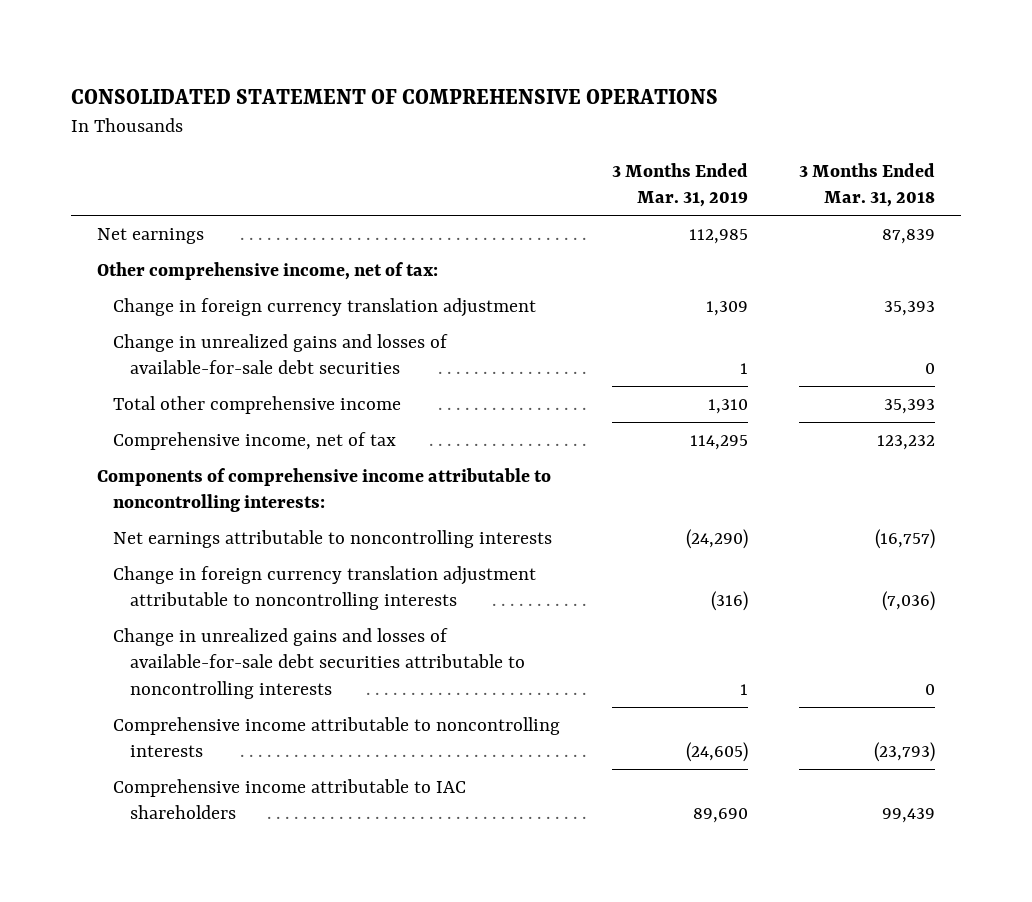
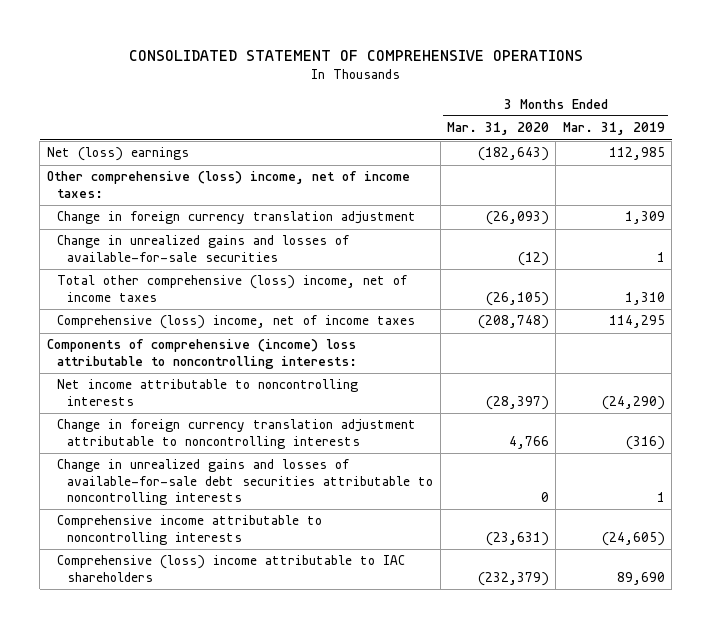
[798,162,935,208] 3 Months Ended Mar. 31, 2018 -> none
none -> [446,122,549,136] Mar. 31, 2020
[96,227,204,244] Net earnings -> [46,147,189,162] Net (loss) earnings
[96,261,438,280] Other comprehensive income, net of tax: -> [46,171,410,198] Other comprehensive (loss) income, net of income taxes:
[113,333,449,375] Change in unrealized gains and losses of available-for-sale debt securities -> [56,235,349,262] Change in unrealized gains and losses of available-for-sale securities
[113,395,402,414] Total other comprehensive income -> [56,275,407,302] Total other comprehensive (loss) income, net of income taxes
[113,431,397,450] Comprehensive income, net of tax -> [56,315,415,330] Comprehensive (loss) income, net of income taxes
[96,467,551,513] Components of comprehensive income attributable to noncontrolling interests: -> [46,339,357,369] Components of comprehensive (income) loss attributable to noncontrolling interests:
[113,529,553,548] Net earnings attributable to noncontrolling interests -> [56,379,358,406] Net income attributable to noncontrolling interests
[113,778,467,820] Comprehensive income attributable to IAC shareholders -> [56,555,405,582] Comprehensive (loss) income attributable to IAC shareholders

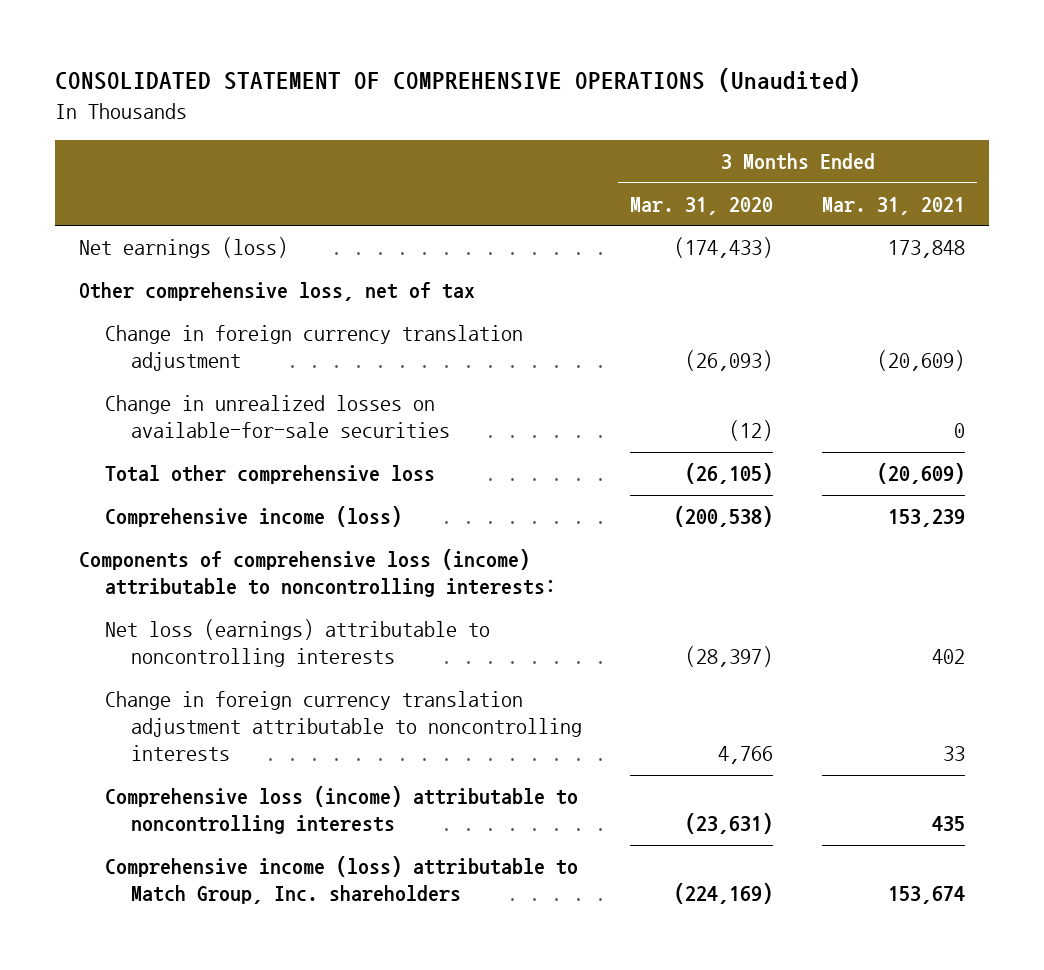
[128,49,583,61] CONSOLIDATED STATEMENT OF COMPREHENSIVE OPERATIONS -> [54,68,861,93] CONSOLIDATED STATEMENT OF COMPREHENSIVE OPERATIONS (Unaudited)
[562,122,665,136] Mar. 31, 2019 -> none
none -> [821,196,965,215] Mar. 31, 2021
[46,147,189,162] Net (loss) earnings -> [78,237,288,259] Net earnings (loss)
[477,147,549,162] (182,643) -> [674,237,774,259] (174,433)
[46,171,410,198] Other comprehensive (loss) income, net of income taxes: -> [78,282,475,302] Other comprehensive loss, net of tax
[56,235,349,262] Change in unrealized gains and losses of available-for-sale securities -> [104,395,450,439] Change in unrealized losses on available-for-sale securities
[56,275,407,302] Total other comprehensive (loss) income, net of income taxes -> [104,465,435,485] Total other comprehensive loss
[56,315,415,330] Comprehensive (loss) income, net of income taxes -> [104,506,402,528] Comprehensive income (loss)
[477,315,549,330] (208,748) -> [674,506,774,528] (200,538)
[46,339,357,369] Components of comprehensive (income) loss attributable to noncontrolling interests: -> [78,549,556,598] Components of comprehensive loss (income) attributable to noncontrolling interests:
[56,379,358,406] Net income attributable to noncontrolling interests -> [104,619,490,668] Net loss (earnings) attributable to noncontrolling interests
[56,459,434,505] Change in unrealized gains and losses of available-for-sale debt securities attributable to noncontrolling interests -> none
[56,515,322,545] Comprehensive income attributable to noncontrolling interests -> [104,786,578,835] Comprehensive loss (income) attributable to noncontrolling interests
[56,555,405,582] Comprehensive (loss) income attributable to IAC shareholders -> [104,856,578,905] Comprehensive income (loss) attributable to Match Group, Inc. shareholders
[477,571,549,586] (232,379) -> [674,883,774,905] (224,169)

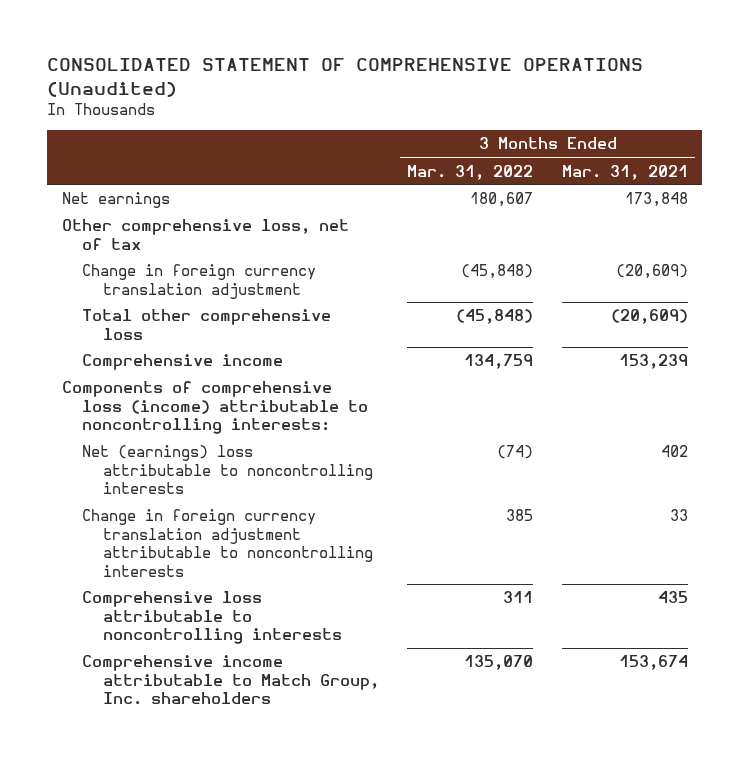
[630,196,774,215] Mar. 31, 2020 -> none
none -> [407,164,534,180] Mar. 31, 2022
[78,237,288,259] Net earnings (loss) -> [61,192,170,209] Net earnings
[104,395,450,439] Change in unrealized losses on available-for-sale securities -> none
[104,506,402,528] Comprehensive income (loss) -> [82,354,284,371] Comprehensive income
[104,619,490,668] Net loss (earnings) attributable to noncontrolling interests -> [82,445,374,495] Net (earnings) loss attributable to noncontrolling interests
[104,786,578,835] Comprehensive loss (income) attributable to noncontrolling interests -> [82,591,343,645] Comprehensive loss attributable to noncontrolling interests
[104,856,578,905] Comprehensive income (loss) attributable to Match Group, Inc. shareholders -> [82,655,380,706] Comprehensive income attributable to Match Group, Inc. shareholders

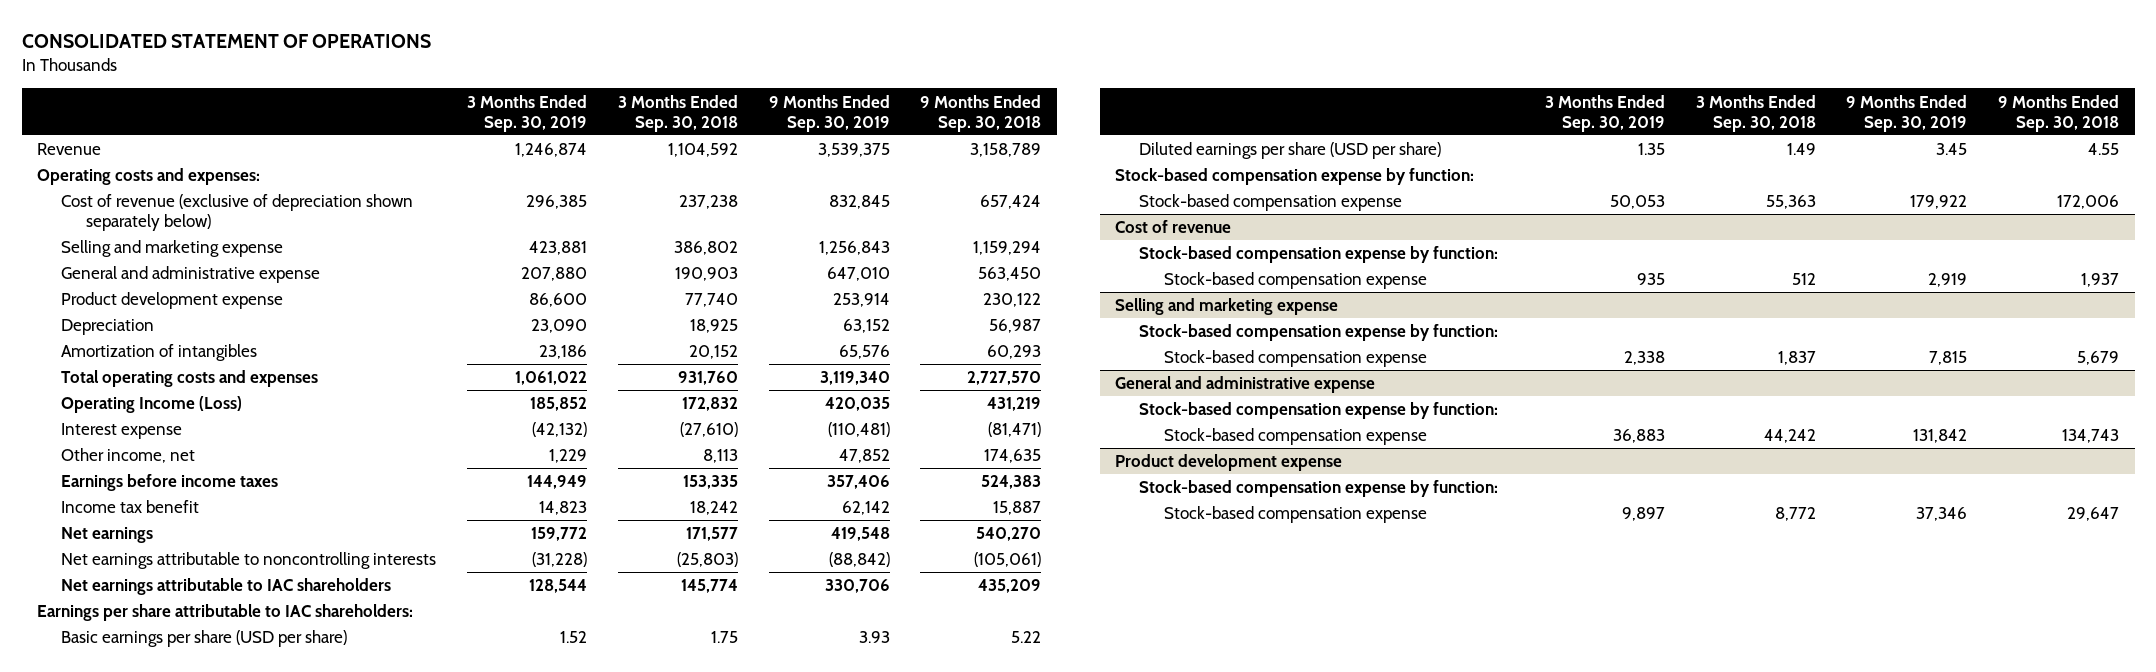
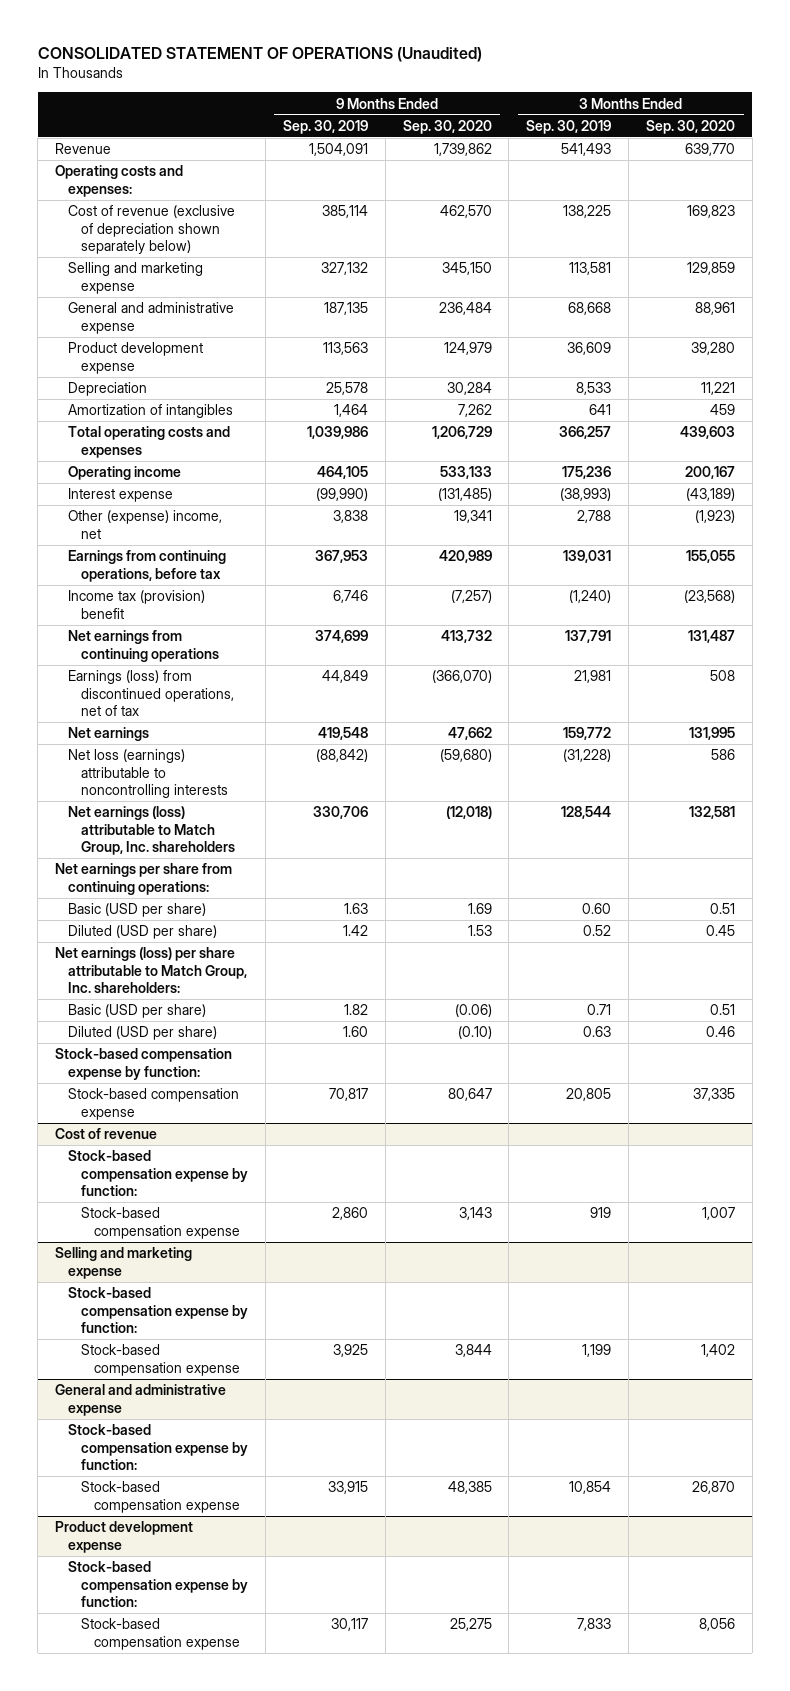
[21,34,431,49] CONSOLIDATED STATEMENT OF OPERATIONS -> [37,47,482,63] CONSOLIDATED STATEMENT OF OPERATIONS (Unaudited)
[617,94,738,132] 3 Months Ended Sep. 30, 2018 -> none
[920,94,1042,132] 9 Months Ended Sep. 30, 2018 -> none
none -> [402,119,492,134] Sep. 30, 2020
none -> [645,119,735,134] Sep. 30, 2020
[515,143,588,158] 1,246,874 -> [561,143,612,157] 541,493
[817,143,890,158] 3,539,375 -> [308,143,368,157] 1,504,091
[526,195,588,210] 296,385 -> [563,205,612,219] 138,225
[828,195,890,210] 832,845 -> [321,205,368,219] 385,114
[529,241,588,256] 423,881 -> [569,262,612,276] 113,581
[818,241,890,256] 1,256,843 -> [320,262,368,276] 327,132
[521,267,588,282] 207,880 -> [568,302,612,316] 68,668
[826,267,890,282] 647,010 -> [323,302,368,316] 187,135
[529,293,588,308] 86,600 -> [567,342,612,356] 36,609
[832,293,890,308] 253,914 -> [322,342,368,356] 113,563
[531,319,588,334] 23,090 -> [576,382,612,396] 8,533
[842,319,890,334] 63,152 -> [325,382,368,396] 25,578
[539,345,588,360] 23,186 -> [589,404,612,416] 641
[838,345,890,360] 65,576 -> [333,404,368,418] 1,464
[515,371,588,386] 1,061,022 -> [559,426,612,440] 366,257
[819,371,890,386] 3,119,340 -> [306,426,368,440] 1,039,986
[61,396,243,414] Operating Income (Loss) -> [68,466,182,481] Operating income
[530,397,588,412] 185,852 -> [562,466,612,480] 175,236
[824,397,890,412] 420,035 -> [316,466,368,480] 464,105
[532,422,588,438] (42,132) -> [560,488,612,502] (38,993)
[827,422,890,438] (110,481) -> [315,488,368,502] (99,990)
[61,448,196,464] Other income, net -> [68,510,223,539] Other (expense) income, net
[549,449,588,464] 1,229 -> [577,510,612,524] 2,788
[838,449,890,464] 47,852 -> [332,510,368,524] 3,838
[61,474,279,492] Earnings before income taxes -> [68,550,227,582] Earnings from continuing operations, before tax
[527,475,588,490] 144,949 -> [563,550,612,564] 139,031
[826,475,890,490] 357,406 -> [314,550,368,564] 367,953
[61,500,200,514] Income tax benefit -> [68,590,206,619] Income tax (provision) benefit
[539,501,588,516] 14,823 -> [569,590,612,604] (1,240)
[841,501,890,516] 62,142 -> [332,590,368,604] 6,746
none -> [68,630,220,662] Net earnings from continuing operations
none -> [68,670,235,717] Earnings (loss) from discontinued operations, net of tax
[61,552,437,570] Net earnings attributable to noncontrolling interests -> [68,749,229,799] Net loss (earnings) attributable to noncontrolling interests
[61,578,392,596] Net earnings attributable to IAC shareholders -> [68,806,236,856] Net earnings (loss) attributable to Match Group, Inc. shareholders
none -> [54,863,232,895] Net earnings per share from continuing operations:
none -> [68,903,207,918] Basic (USD per share)
none -> [68,925,218,940] Diluted (USD per share)
[37,604,414,622] Earnings per share attributable to IAC shareholders: -> [54,947,248,994] Net earnings (loss) per share attributable to Match Group, Inc. shareholders:
[61,630,348,648] Basic earnings per share (USD per share) -> [68,1004,207,1019] Basic (USD per share)
[560,631,588,644] 1.52 -> [587,1004,612,1016] 0.71
[858,631,890,644] 3.93 -> [343,1004,368,1016] 1.82
[1139,142,1442,160] Diluted earnings per share (USD per share) -> [68,1026,218,1041] Diluted (USD per share)
[1637,143,1665,156] 1.35 -> [583,1026,612,1038] 0.63
[1936,143,1968,156] 3.45 -> [342,1026,368,1038] 1.60
[1609,195,1665,210] 50,053 -> [566,1088,612,1102] 20,805
[1910,195,1968,210] 179,922 -> [328,1088,368,1102] 70,817
[1636,273,1665,286] 935 -> [590,1207,612,1219] 919
[1928,273,1968,288] 2,919 -> [331,1207,368,1221] 2,860
[1623,351,1665,366] 2,338 -> [582,1344,612,1358] 1,199
[1929,351,1968,366] 7,815 -> [332,1344,368,1358] 3,925
[1612,429,1665,444] 36,883 -> [569,1481,612,1495] 10,854
[1913,429,1968,444] 131,842 -> [327,1481,368,1495] 33,915
[1621,507,1665,522] 9,897 -> [577,1618,612,1632] 7,833
[1916,507,1968,522] 37,346 -> [330,1618,368,1632] 30,117

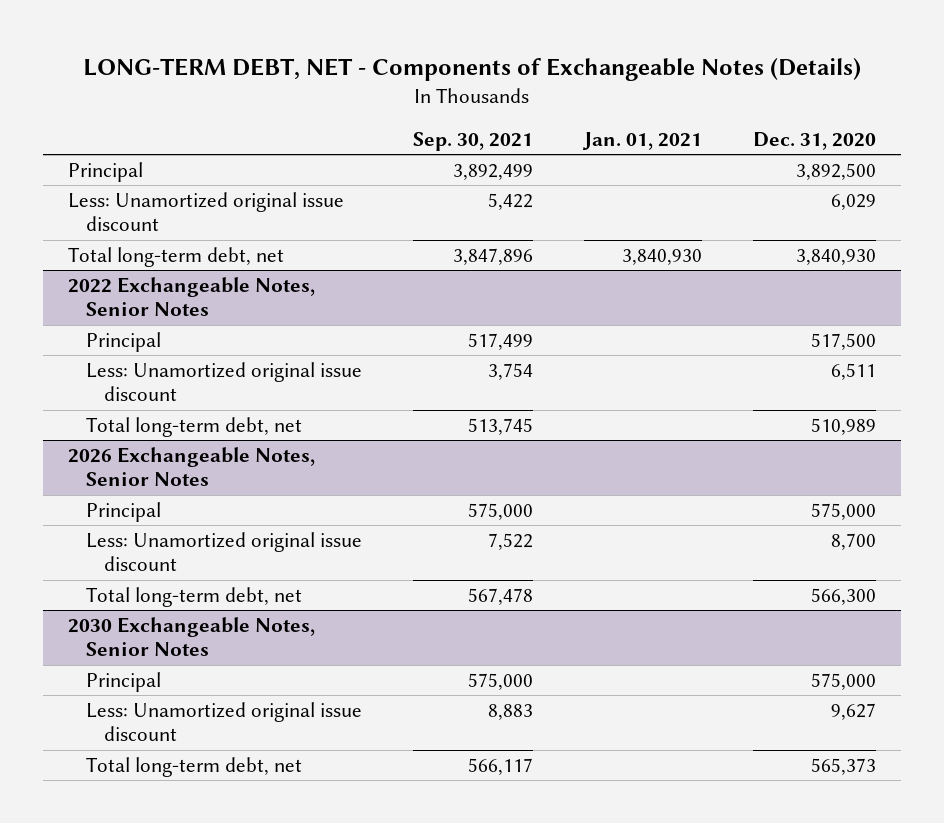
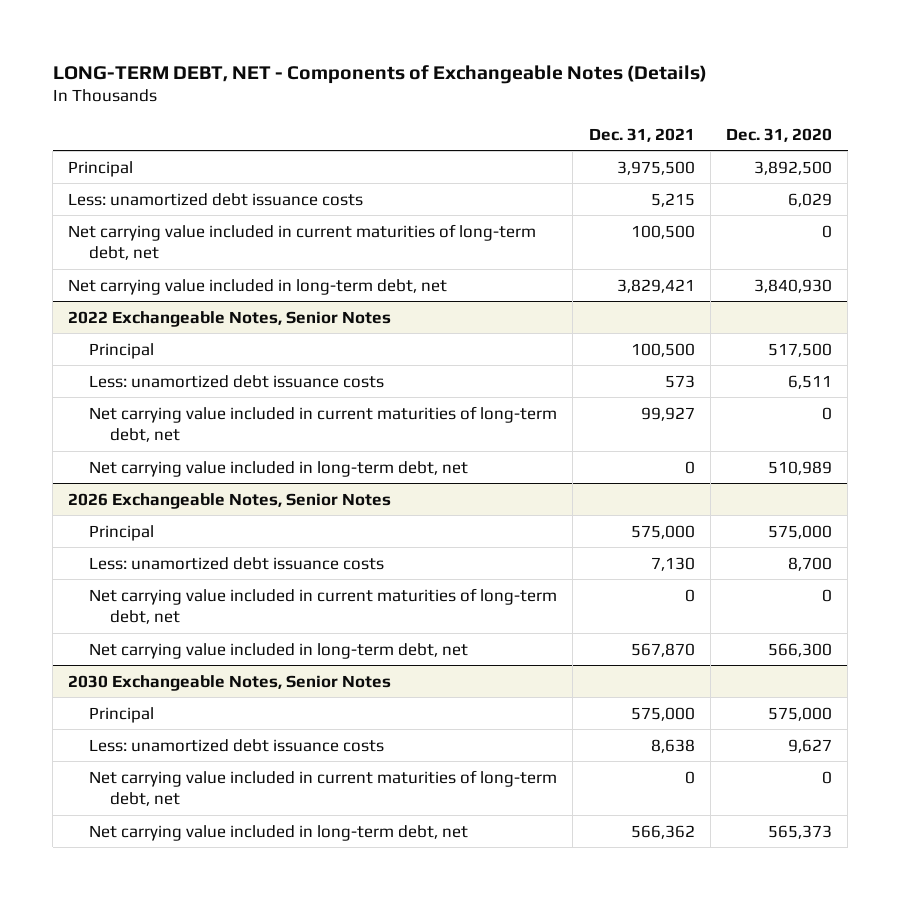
[412,132,533,152] Sep. 30, 2021 -> none
[581,132,702,151] Jan. 01, 2021 -> none
none -> [588,127,695,142] Dec. 31, 2021
[68,191,345,232] Less: Unamortized original issue discount -> [68,192,364,206] Less: unamortized debt issuance costs
none -> [68,223,537,261] Net carrying value included in current maturities of long-term debt, net
[68,246,285,267] Total long-term debt, net -> [68,278,448,295] Net carrying value included in long-term debt, net
[85,361,362,402] Less: Unamortized original issue discount -> [89,374,385,388] Less: unamortized debt issuance costs
none -> [89,405,558,443] Net carrying value included in current maturities of long-term debt, net
[85,416,302,437] Total long-term debt, net -> [89,460,469,477] Net carrying value included in long-term debt, net
[85,531,362,572] Less: Unamortized original issue discount -> [89,556,385,570] Less: unamortized debt issuance costs
none -> [89,587,558,625] Net carrying value included in current maturities of long-term debt, net
[85,586,302,607] Total long-term debt, net -> [89,642,469,659] Net carrying value included in long-term debt, net
[85,701,362,742] Less: Unamortized original issue discount -> [89,738,385,752] Less: unamortized debt issuance costs
none -> [89,769,558,807] Net carrying value included in current maturities of long-term debt, net
[85,756,302,777] Total long-term debt, net -> [89,824,469,841] Net carrying value included in long-term debt, net

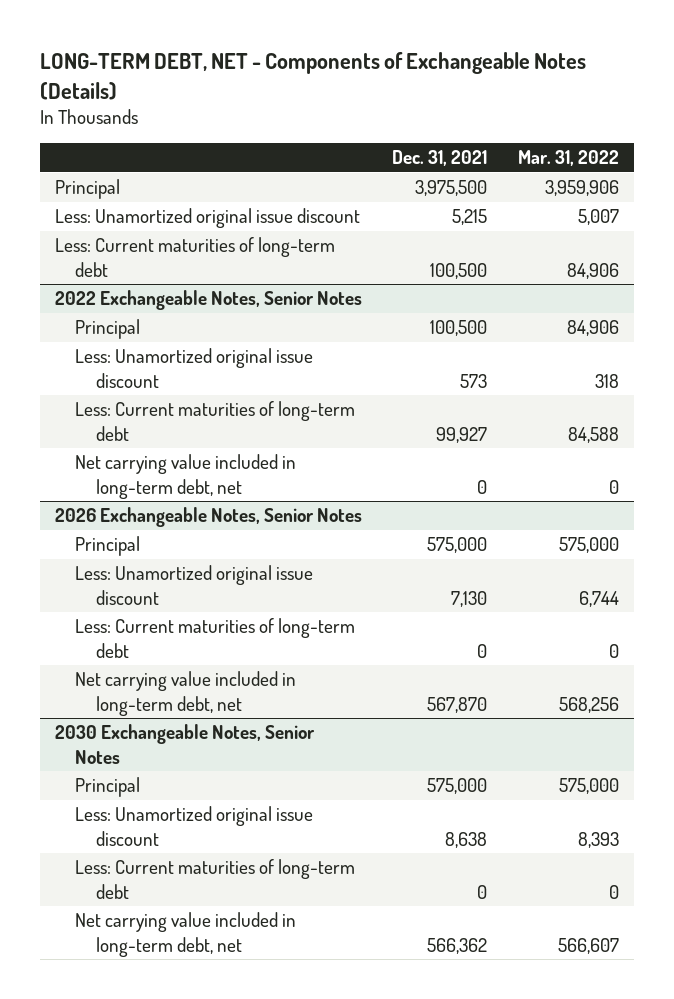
[725,127,832,142] Dec. 31, 2020 -> none
none -> [517,150,619,167] Mar. 31, 2022
[68,278,448,295] Net carrying value included in long-term debt, net -> none
[68,192,364,206] Less: unamortized debt issuance costs -> [55,208,361,229] Less: Unamortized original issue discount
[68,223,537,261] Net carrying value included in current maturities of long-term debt, net -> [55,237,336,277] Less: Current maturities of long-term debt
[89,374,385,388] Less: unamortized debt issuance costs -> [75,348,314,388] Less: Unamortized original issue discount
[89,405,558,443] Net carrying value included in current maturities of long-term debt, net -> [75,401,356,441] Less: Current maturities of long-term debt
[89,556,385,570] Less: unamortized debt issuance costs -> [75,565,314,605] Less: Unamortized original issue discount
[89,587,558,625] Net carrying value included in current maturities of long-term debt, net -> [75,618,356,658] Less: Current maturities of long-term debt
[89,738,385,752] Less: unamortized debt issuance costs -> [75,806,314,846] Less: Unamortized original issue discount
[89,769,558,807] Net carrying value included in current maturities of long-term debt, net -> [75,859,356,899] Less: Current maturities of long-term debt

